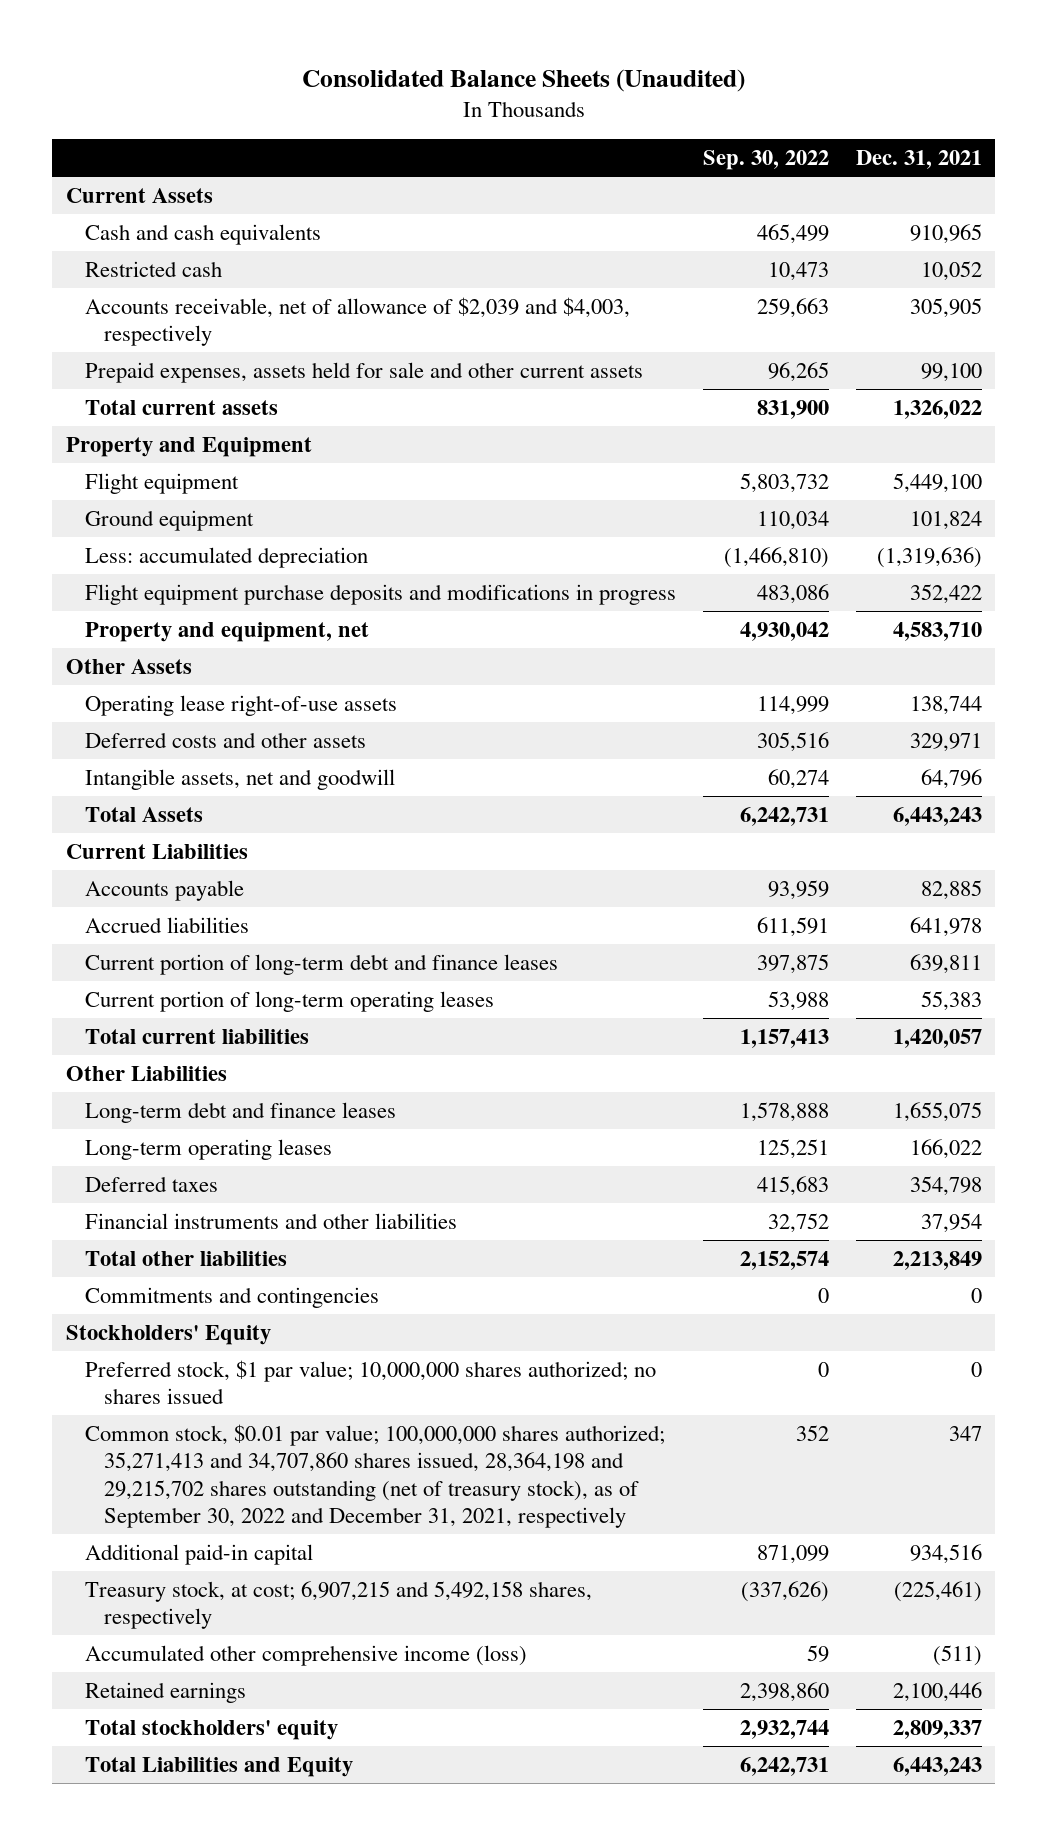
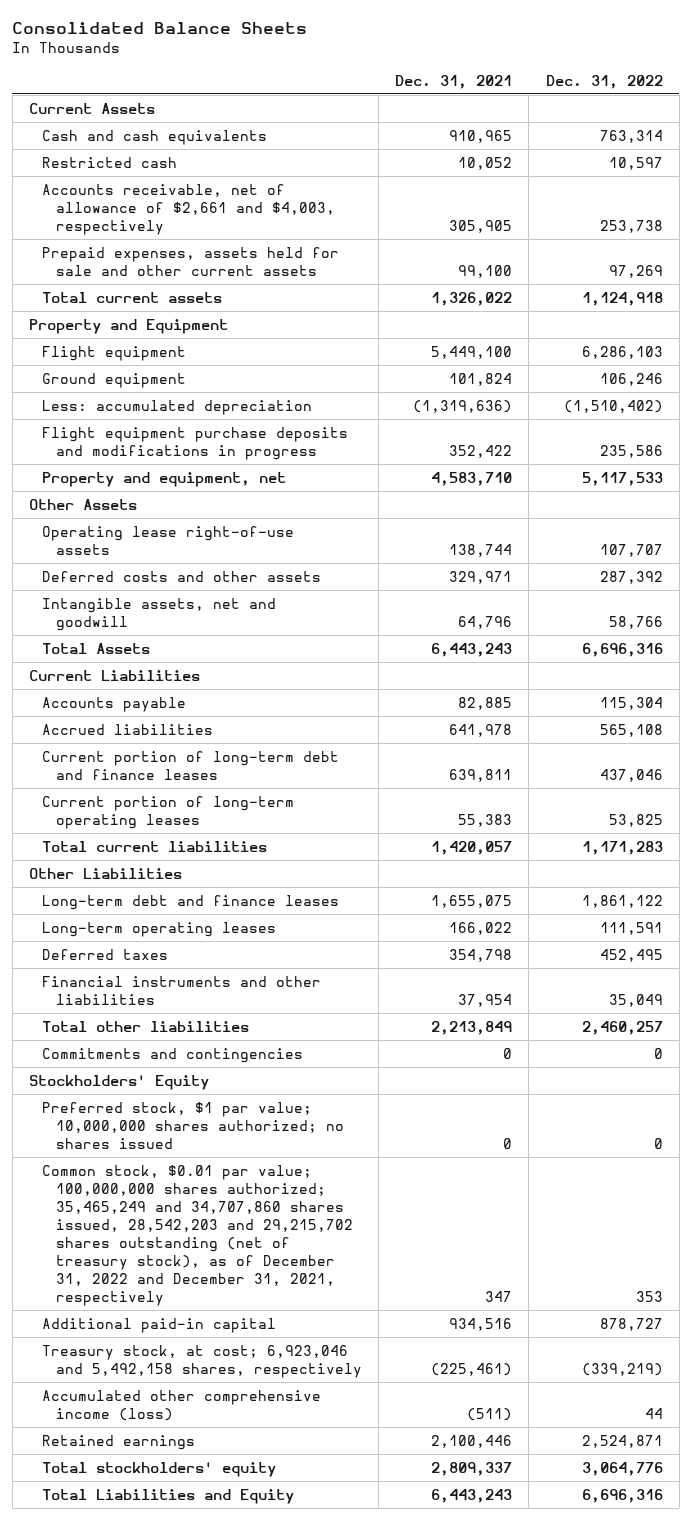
[301,68,745,92] Consolidated Balance Sheets (Unaudited) -> [12,22,308,35] Consolidated Balance Sheets
[702,149,829,170] Sep. 30, 2022 -> none
none -> [545,74,663,89] Dec. 31, 2022
[84,296,630,347] Accounts receivable, net of allowance of $2,039 and $4,003, respectively -> [42,183,335,235] Accounts receivable, net of allowance of $2,661 and $4,003, respectively
[84,1423,665,1529] Common stock, $0.01 par value; 100,000,000 shares authorized; 35,271,413 and 34,707,860 shares issued, 28,364,198 and 29,215,702 shares outstanding (net of treasury stock), as of September 30, 2022 and December 31, 2021, respectively -> [42,1164,353,1307] Common stock, $0.01 par value; 100,000,000 shares authorized; 35,465,249 and 34,707,860 shares issued, 28,542,203 and 29,215,702 shares outstanding (net of treasury stock), as of December 31, 2022 and December 31, 2021, respectively
[84,1580,592,1630] Treasury stock, at cost; 6,907,215 and 5,492,158 shares, respectively -> [42,1344,362,1378] Treasury stock, at cost; 6,923,046 and 5,492,158 shares, respectively

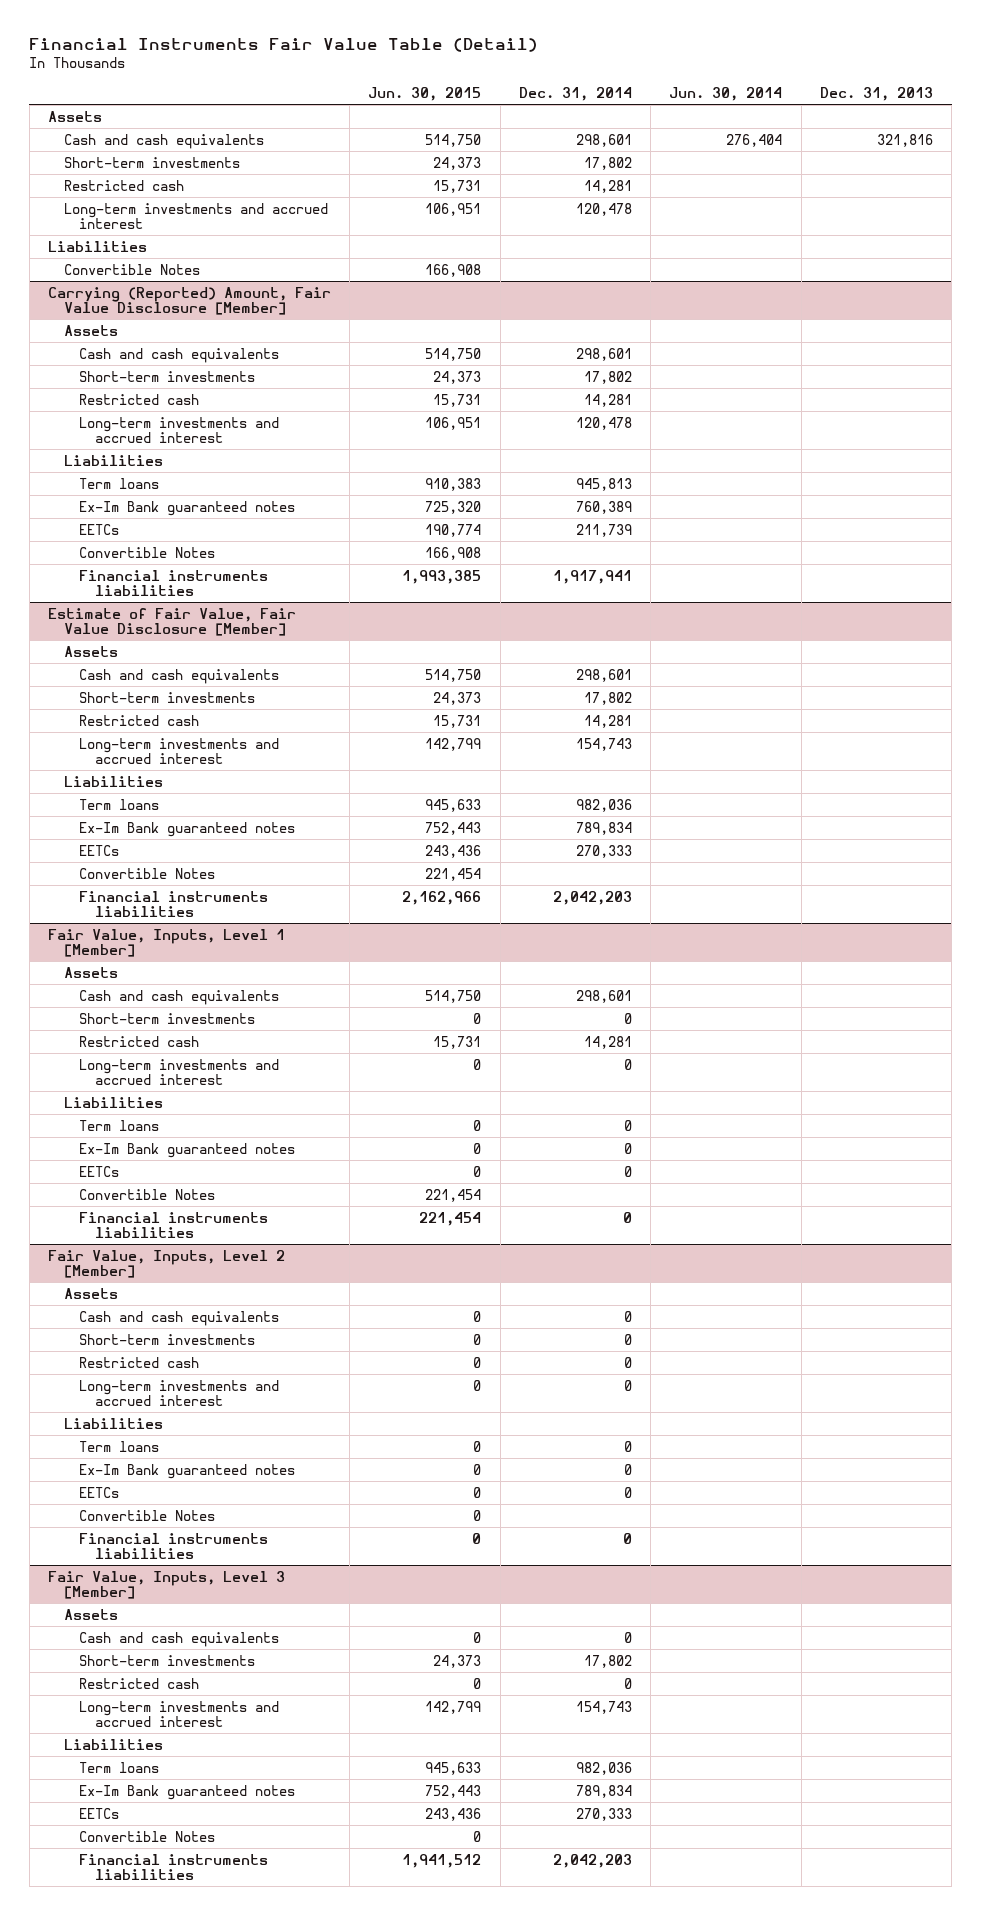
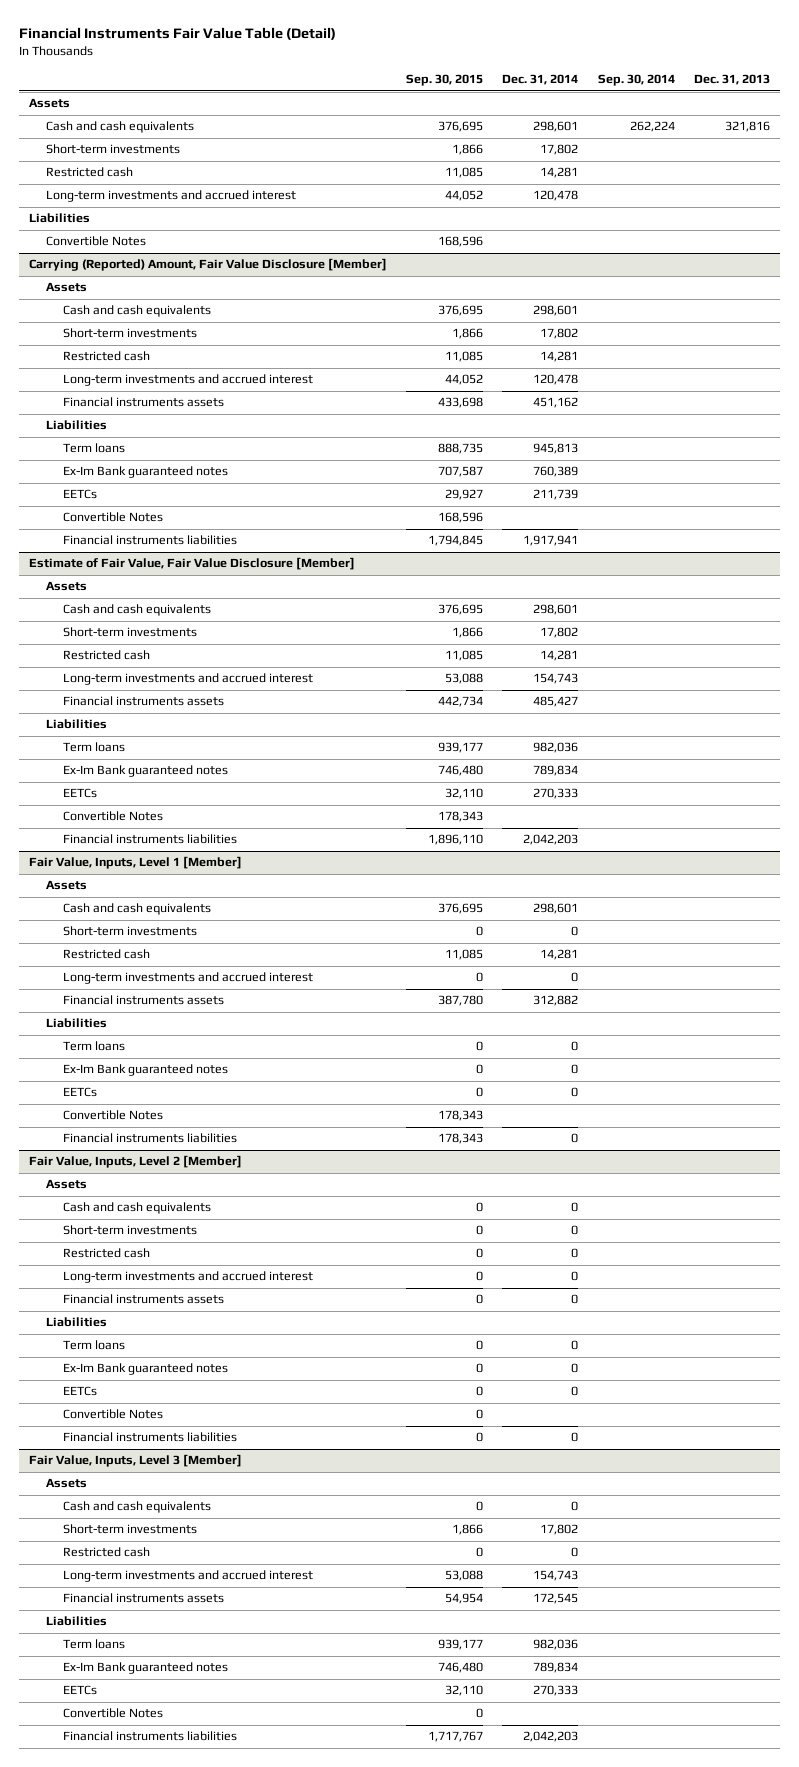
[368,86,482,101] Jun. 30, 2015 -> none
[669,86,783,101] Jun. 30, 2014 -> none
none -> [405,74,483,87] Sep. 30, 2015
none -> [597,74,675,87] Sep. 30, 2014
none -> [62,397,224,408] Financial instruments assets
none -> [62,696,224,707] Financial instruments assets
none -> [62,995,224,1006] Financial instruments assets
none -> [62,1294,224,1305] Financial instruments assets
none -> [62,1593,224,1604] Financial instruments assets

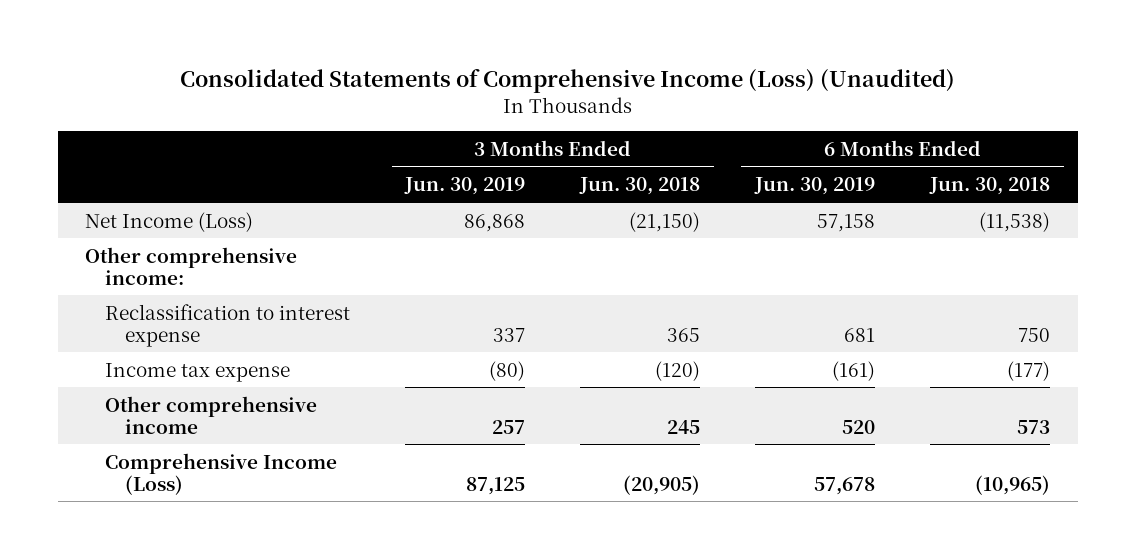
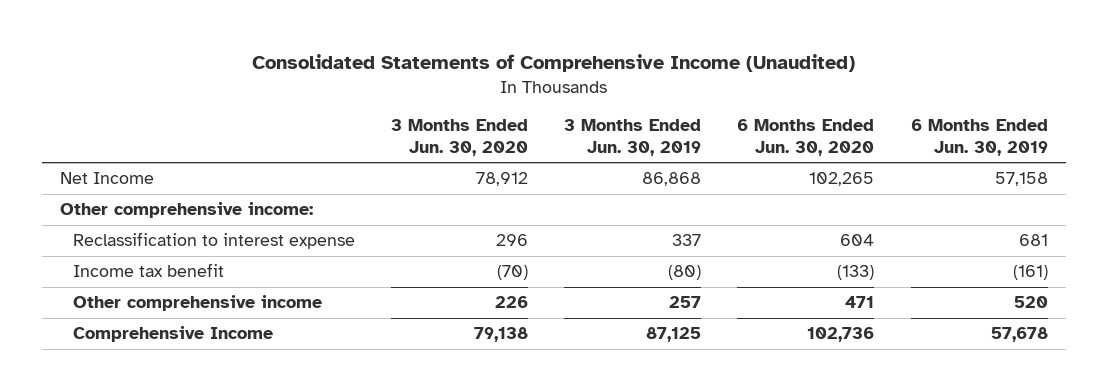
[179,69,955,94] Consolidated Statements of Comprehensive Income (Loss) (Unaudited) -> [252,54,856,73] Consolidated Statements of Comprehensive Income (Unaudited)
[579,177,701,196] Jun. 30, 2018 -> none
[929,177,1051,196] Jun. 30, 2018 -> none
none -> [391,119,529,156] 3 Months Ended Jun. 30, 2020
none -> [737,119,875,156] 6 Months Ended Jun. 30, 2020
[85,211,254,232] Net Income (Loss) -> [60,172,155,185] Net Income
[105,362,291,382] Income tax expense -> [72,263,224,278] Income tax benefit
[105,452,338,495] Comprehensive Income (Loss) -> [72,326,273,343] Comprehensive Income

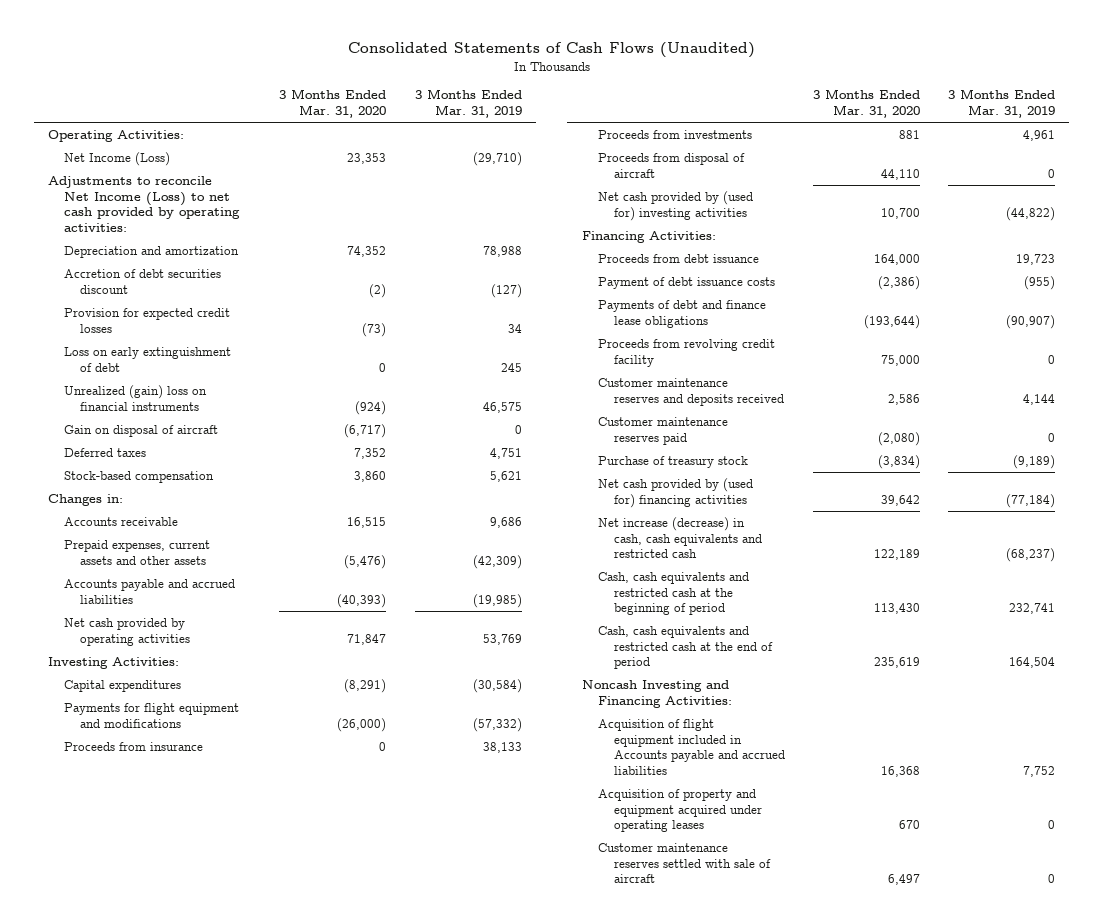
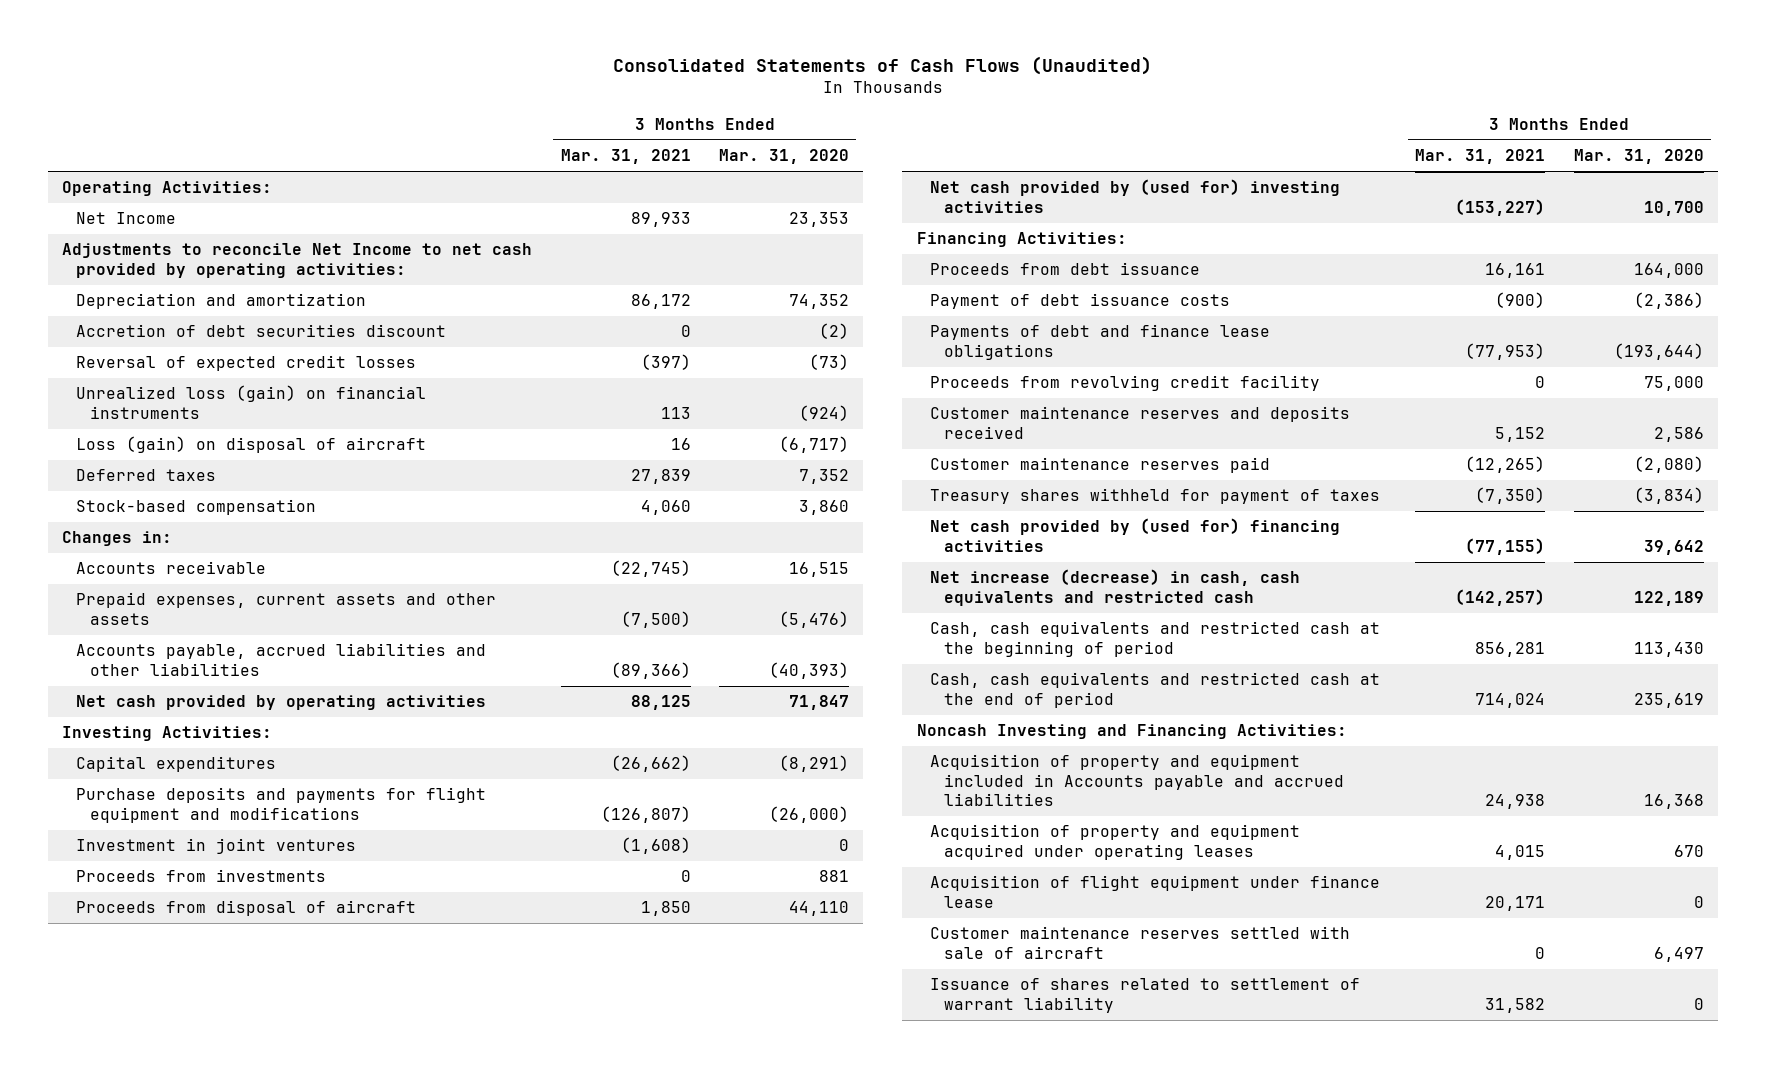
[414,89,522,119] 3 Months Ended Mar. 31, 2019 -> none
none -> [560,149,691,165] Mar. 31, 2021
[63,151,170,166] Net Income (Loss) -> [75,212,176,225] Net Income
[47,175,240,232] Adjustments to reconcile Net Income (Loss) to net cash provided by operating activities: -> [62,243,533,278] Adjustments to reconcile Net Income to net cash provided by operating activities:
[63,346,231,372] Loss on early extinguishment of debt -> none
[63,307,230,333] Provision for expected credit losses -> [75,355,416,372] Reversal of expected credit losses
[63,384,207,411] Unrealized (gain) loss on financial instruments -> [75,385,426,419] Unrealized loss (gain) on financial instruments
[63,424,218,437] Gain on disposal of aircraft -> [75,436,426,454] Loss (gain) on disposal of aircraft
[63,578,235,604] Accounts payable and accrued liabilities -> [75,643,486,676] Accounts payable, accrued liabilities and other liabilities
[63,741,203,751] Proceeds from insurance -> none
[63,702,239,728] Payments for flight equipment and modifications -> [75,787,486,823] Purchase deposits and payments for flight equipment and modifications
none -> [75,838,356,855] Investment in joint ventures
[597,455,748,468] Purchase of treasury stock -> [930,488,1381,505] Treasury shares withheld for payment of taxes
[597,718,785,775] Acquisition of flight equipment included in Accounts payable and accrued liabilities -> [930,754,1345,807] Acquisition of property and equipment included in Accounts payable and accrued liabilities
none -> [930,875,1381,908] Acquisition of flight equipment under finance lease
none -> [930,978,1361,1013] Issuance of shares related to settlement of warrant liability

